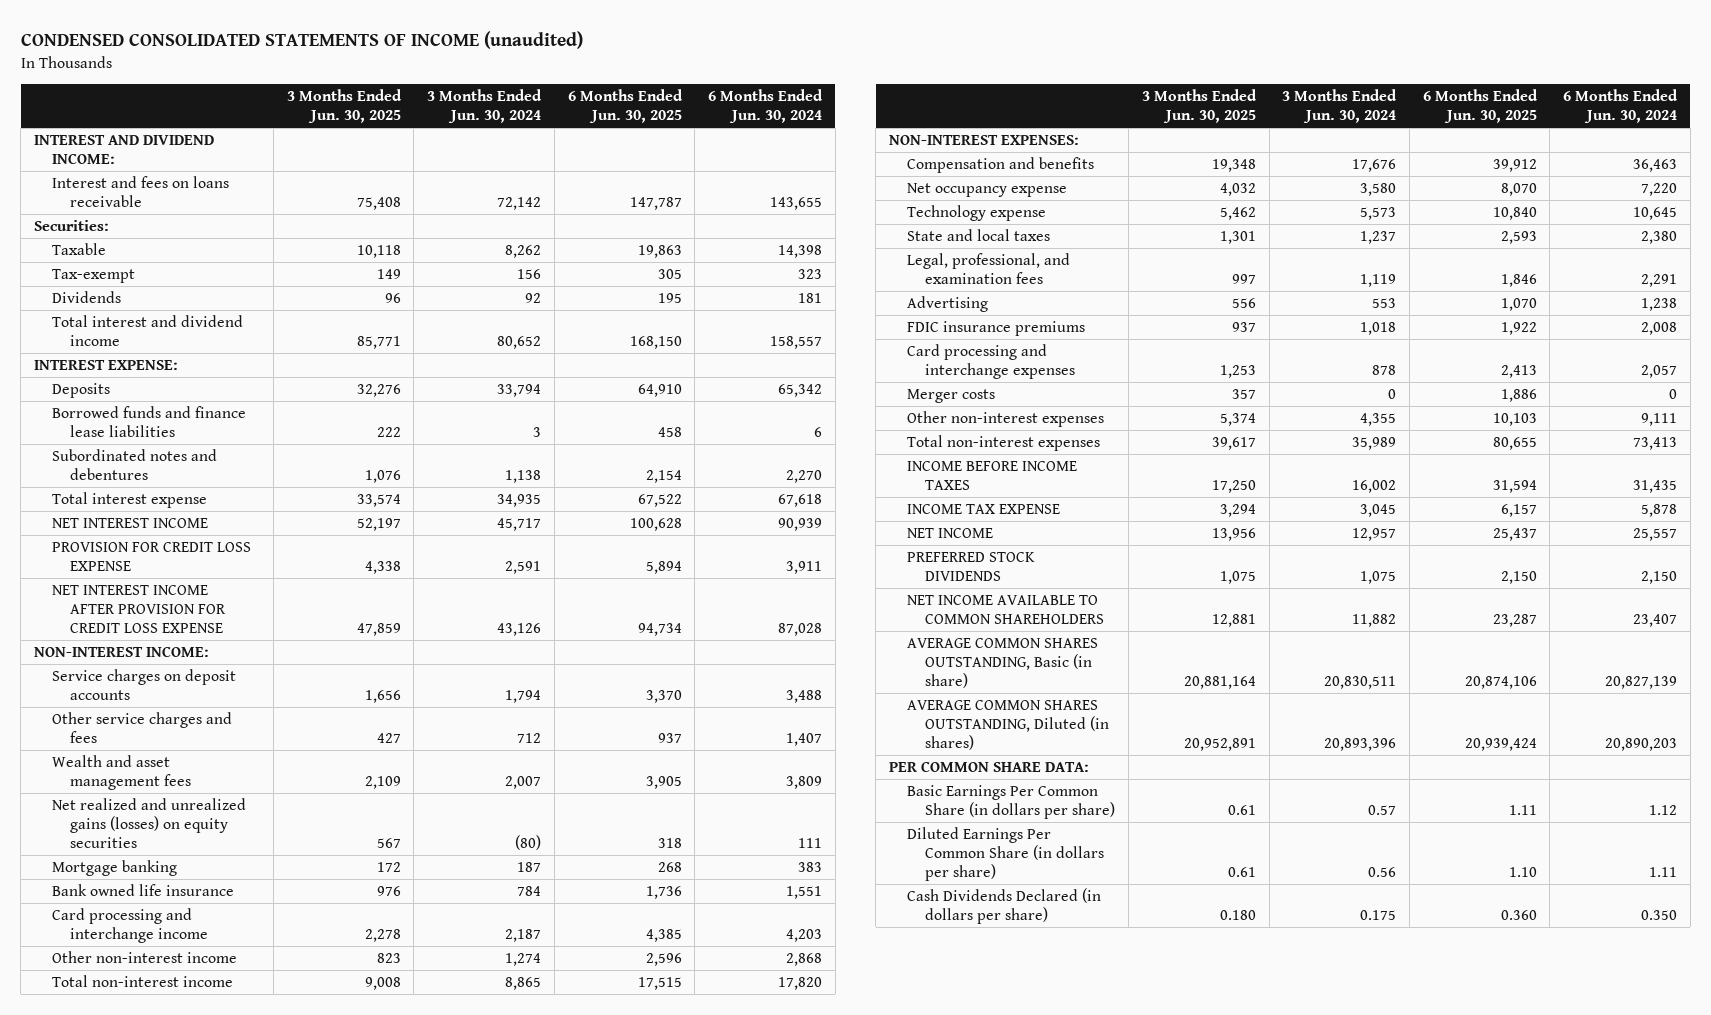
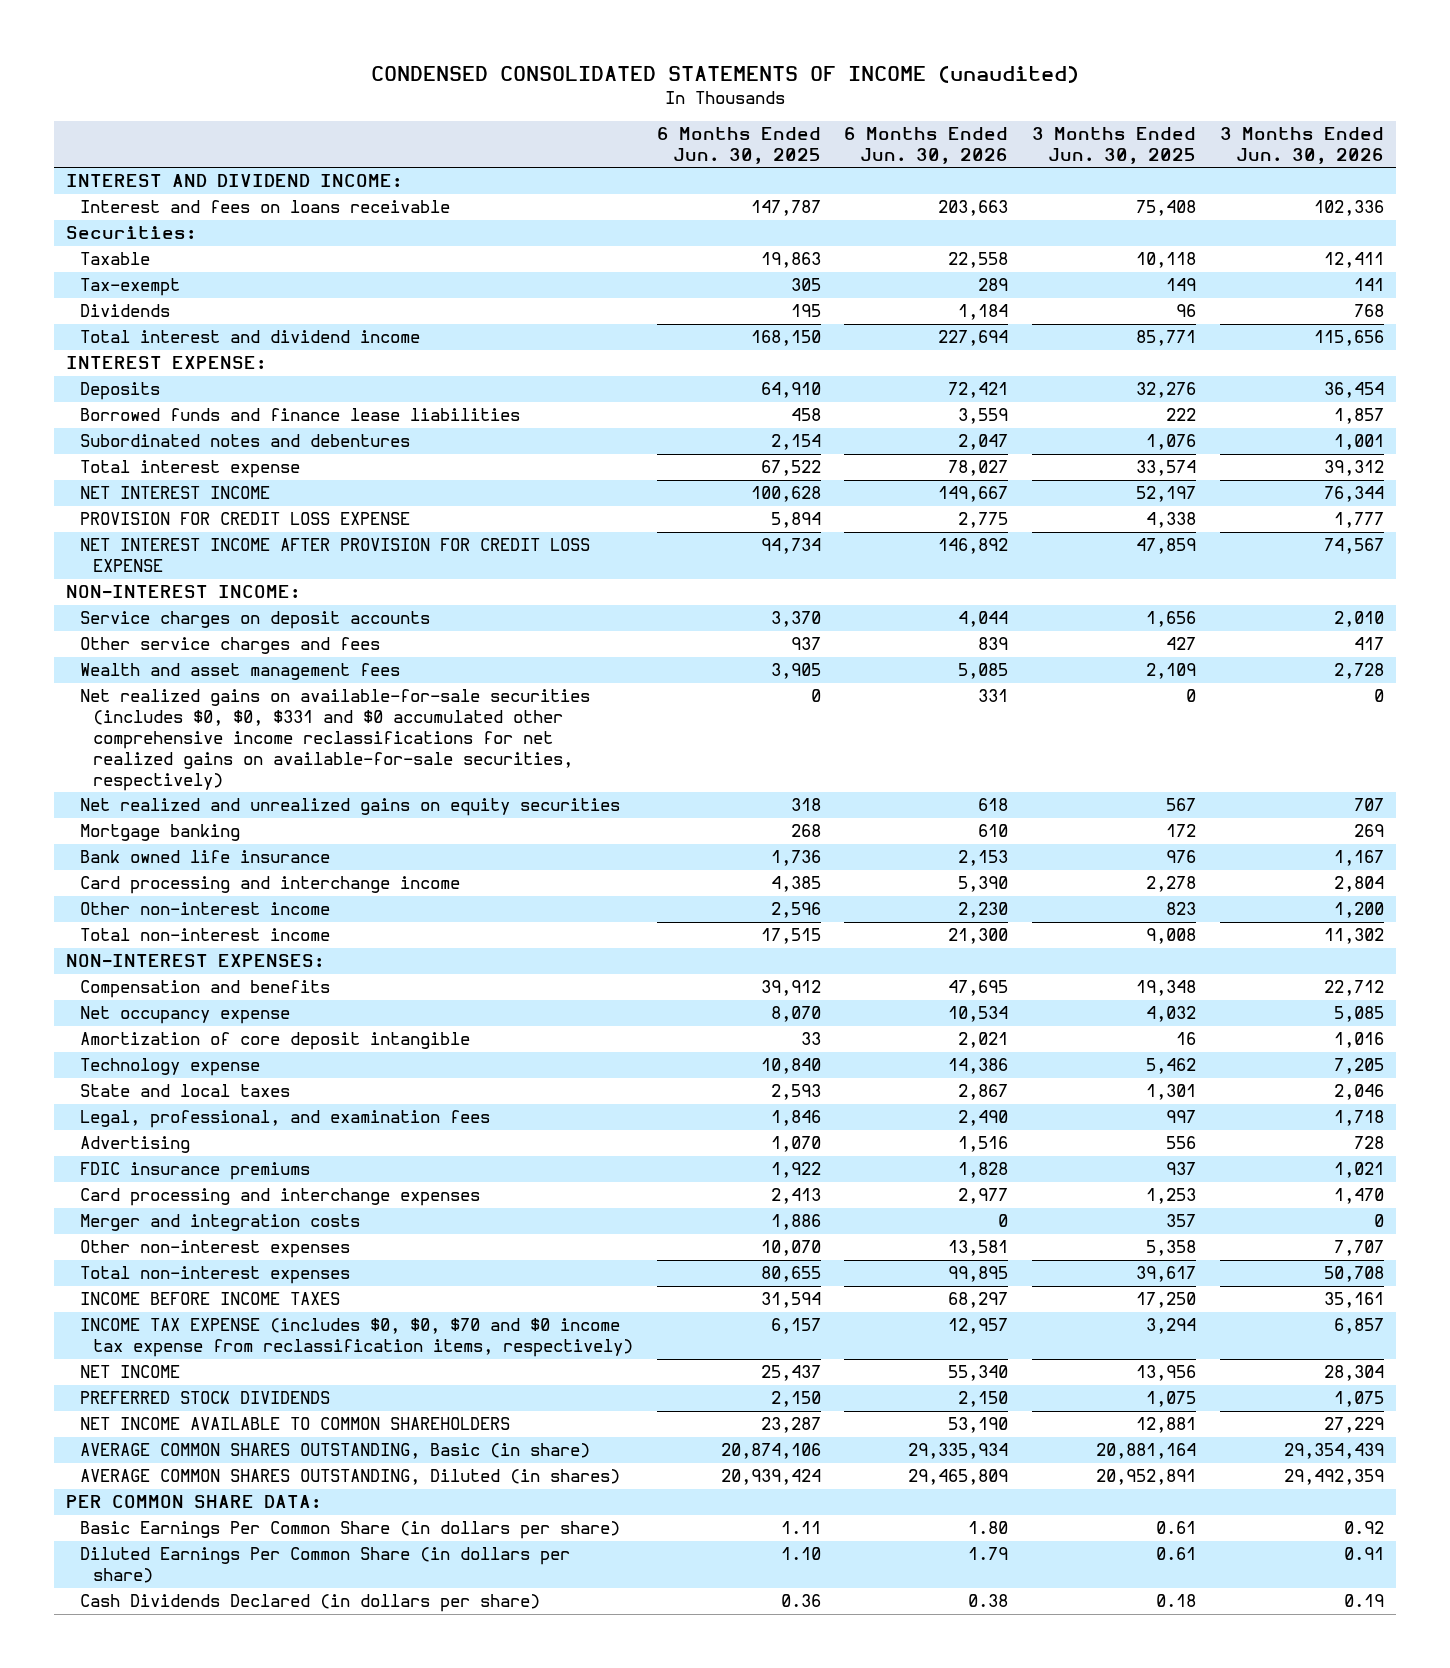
[427,89,543,124] 3 Months Ended Jun. 30, 2024 -> none
[707,89,823,124] 6 Months Ended Jun. 30, 2024 -> none
none -> [844,126,1009,164] 6 Months Ended Jun. 30, 2026
none -> [1220,126,1385,164] 3 Months Ended Jun. 30, 2026
none -> [79,689,590,791] Net realized gains on available-for-sale securities (includes $0, $0, $331 and $0 accumulated other comprehensive income reclassifications for net realized gains on available-for-sale securities, respectively)
[51,798,246,849] Net realized and unrealized gains (losses) on equity securities -> [79,798,620,817] Net realized and unrealized gains on equity securities
none -> [79,1032,470,1051] Amortization of core deposit intangible
[907,389,996,404] Merger costs -> [79,1214,360,1232] Merger and integration costs
[1219,413,1256,427] 5,374 -> [1146,1240,1197,1257] 5,358
[1492,413,1537,427] 10,103 -> [760,1240,821,1257] 10,070
[907,504,1061,515] INCOME TAX EXPENSE -> [79,1318,633,1358] INCOME TAX EXPENSE (includes $0, $0, $70 and $0 income tax expense from reclassification items, respectively)
[1219,910,1256,921] 0.180 -> [1156,1594,1197,1608] 0.18
[1500,910,1537,921] 0.360 -> [780,1594,821,1608] 0.36

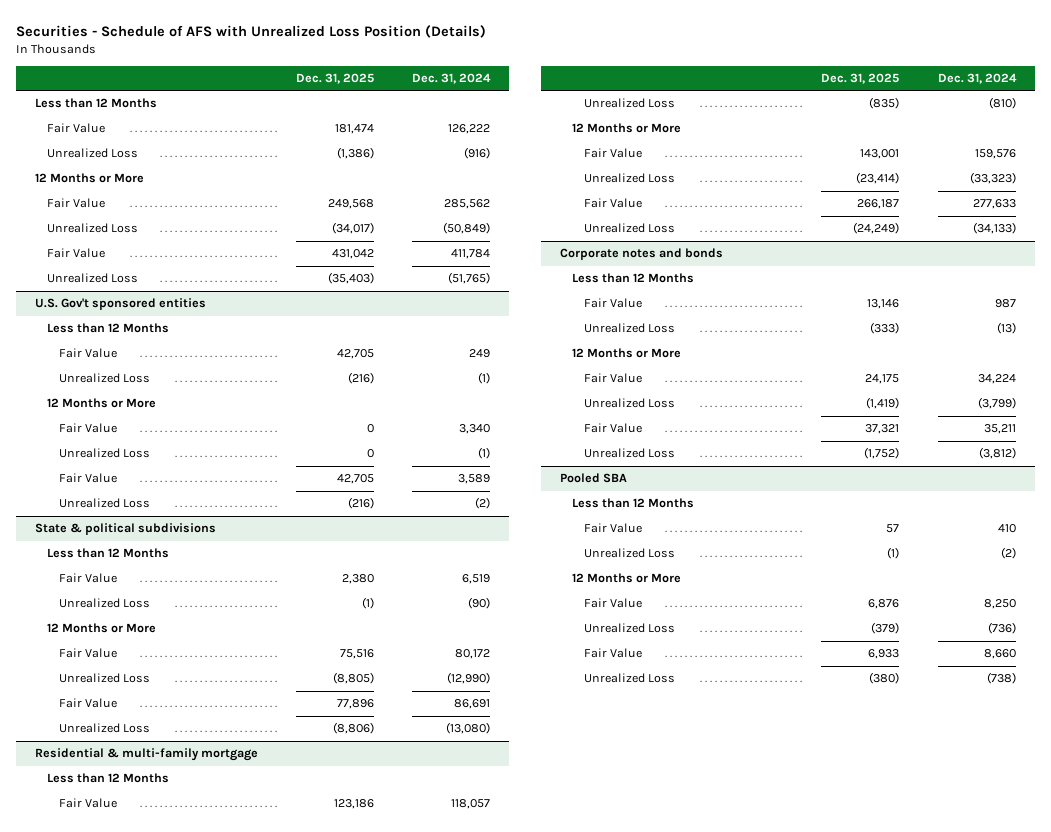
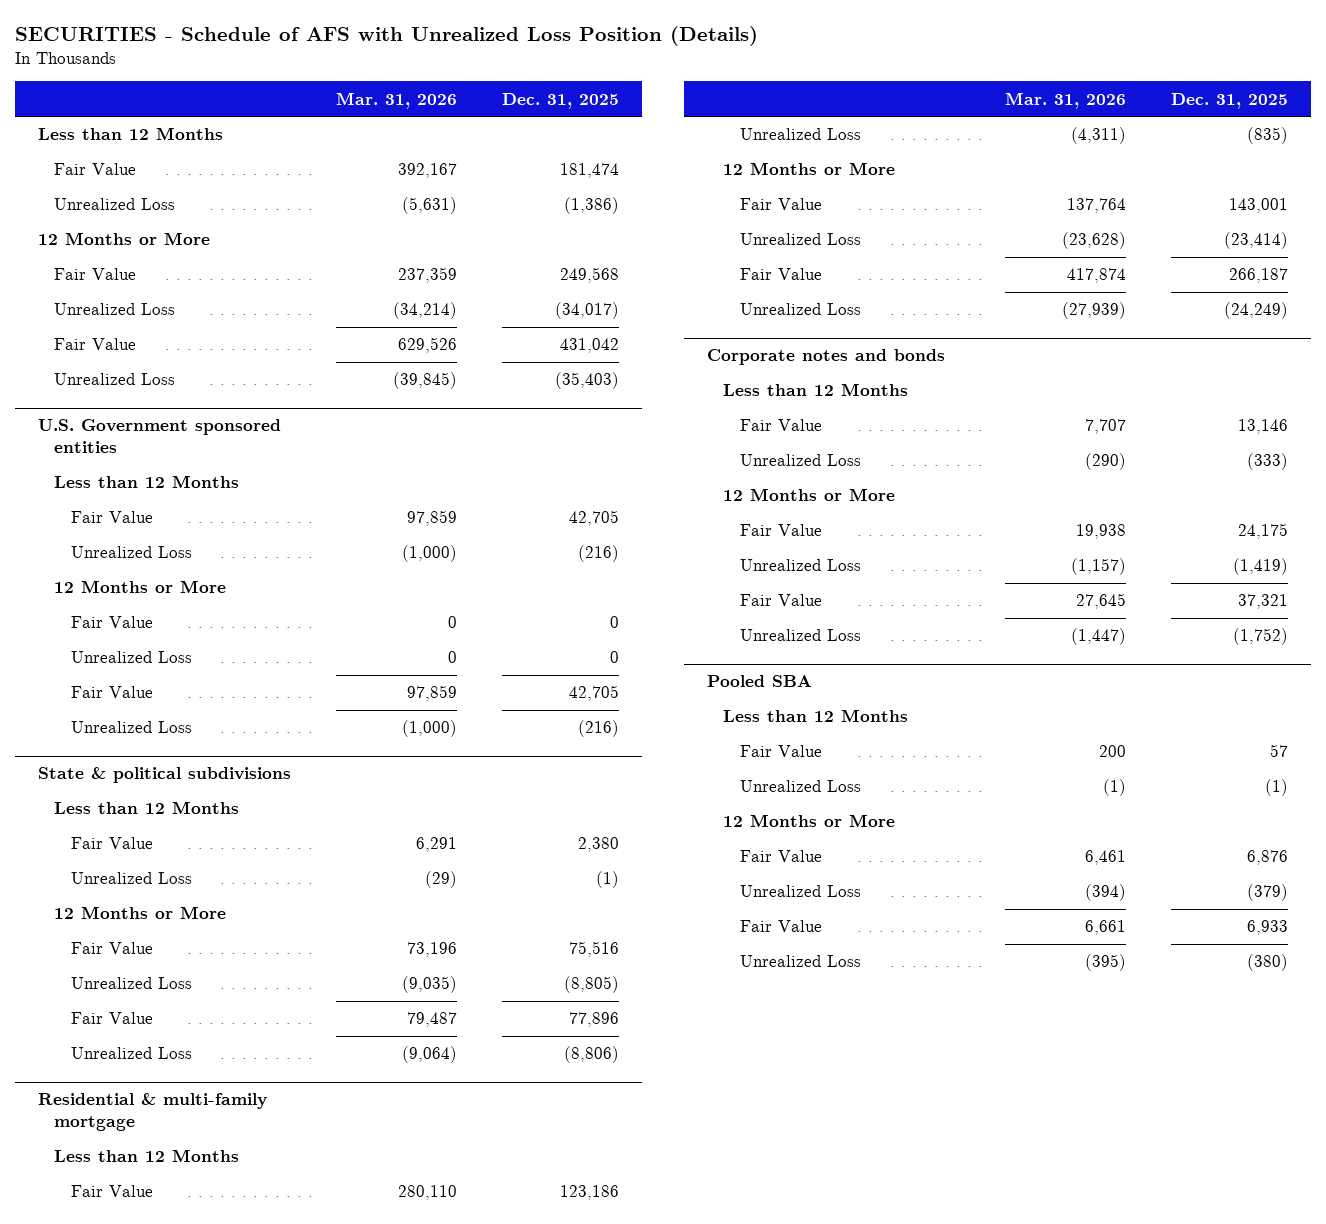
[16,24,487,38] Securities - Schedule of AFS with Unrealized Loss Position (Details) -> [15,26,759,47] SECURITIES - Schedule of AFS with Unrealized Loss Position (Details)
[412,73,492,85] Dec. 31, 2024 -> none
none -> [335,91,457,109] Mar. 31, 2026
[35,298,207,311] U.S. Gov't sponsored entities -> [37,419,281,454] U.S. Government sponsored entities

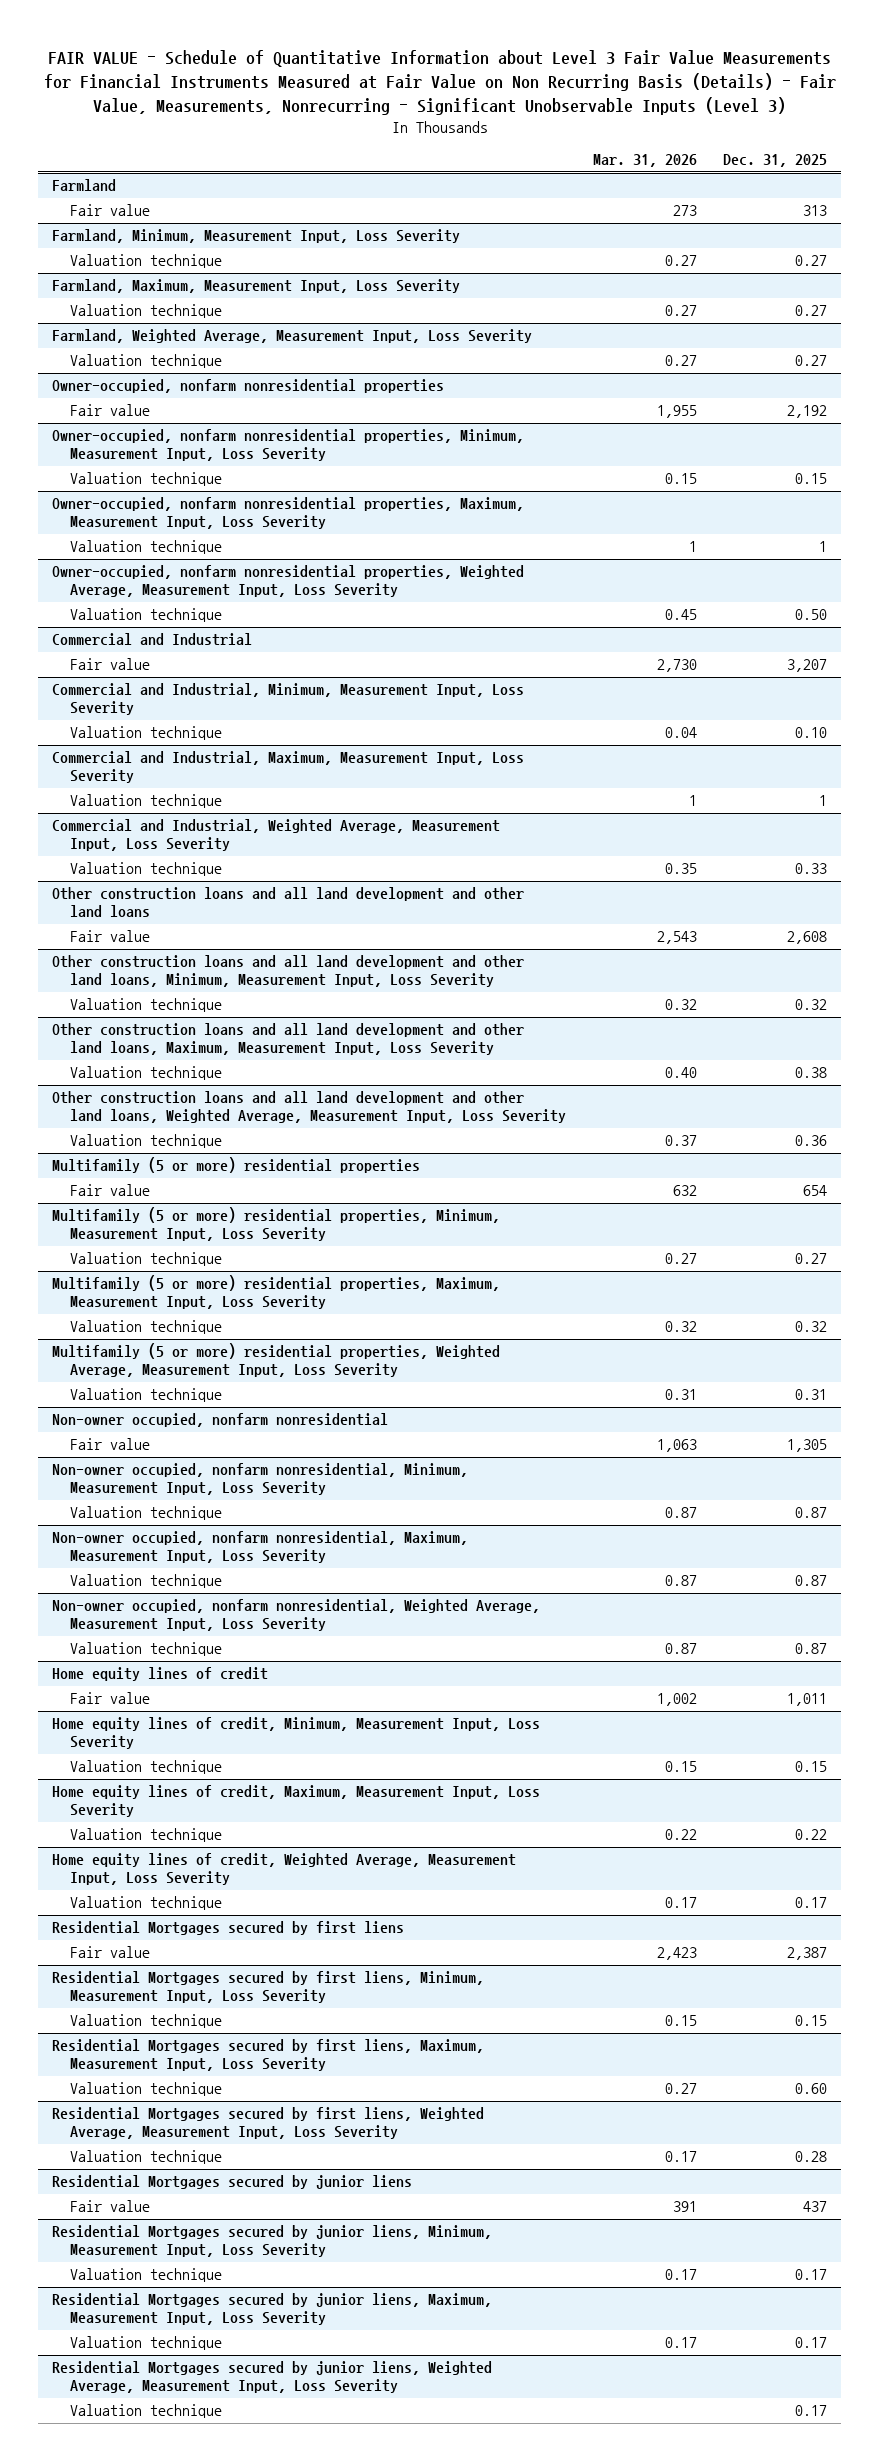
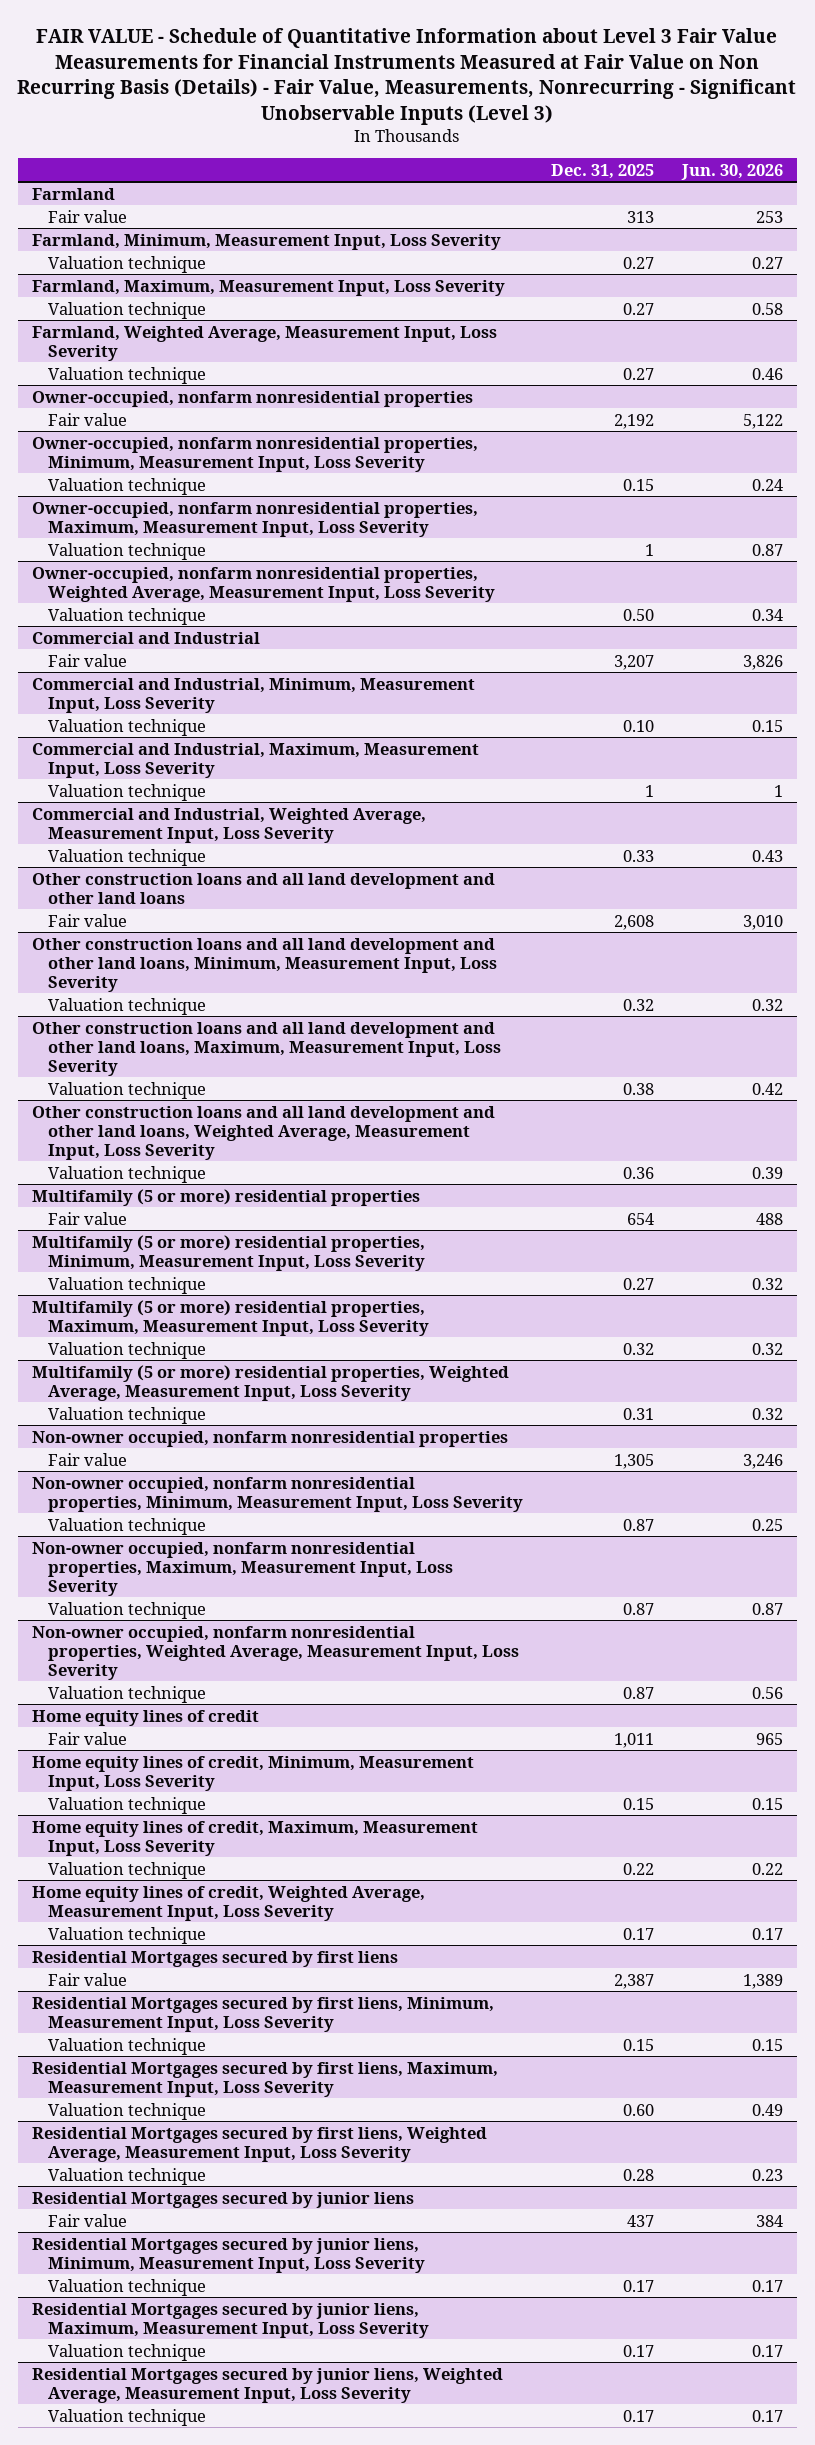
[592,154,697,168] Mar. 31, 2026 -> none
none -> [681,163,784,180] Jun. 30, 2026
[51,1413,388,1428] Non-owner occupied, nonfarm nonresidential -> [31,1430,508,1447] Non-owner occupied, nonfarm nonresidential properties
[51,1463,468,1496] Non-owner occupied, nonfarm nonresidential, Minimum, Measurement Input, Loss Severity -> [31,1476,524,1512] Non-owner occupied, nonfarm nonresidential properties, Minimum, Measurement Input, Loss Severity
[51,1531,468,1564] Non-owner occupied, nonfarm nonresidential, Maximum, Measurement Input, Loss Severity -> [31,1541,454,1596] Non-owner occupied, nonfarm nonresidential properties, Maximum, Measurement Input, Loss Severity
[51,1599,540,1632] Non-owner occupied, nonfarm nonresidential, Weighted Average, Measurement Input, Loss Severity -> [31,1625,520,1680] Non-owner occupied, nonfarm nonresidential properties, Weighted Average, Measurement Input, Loss Severity

